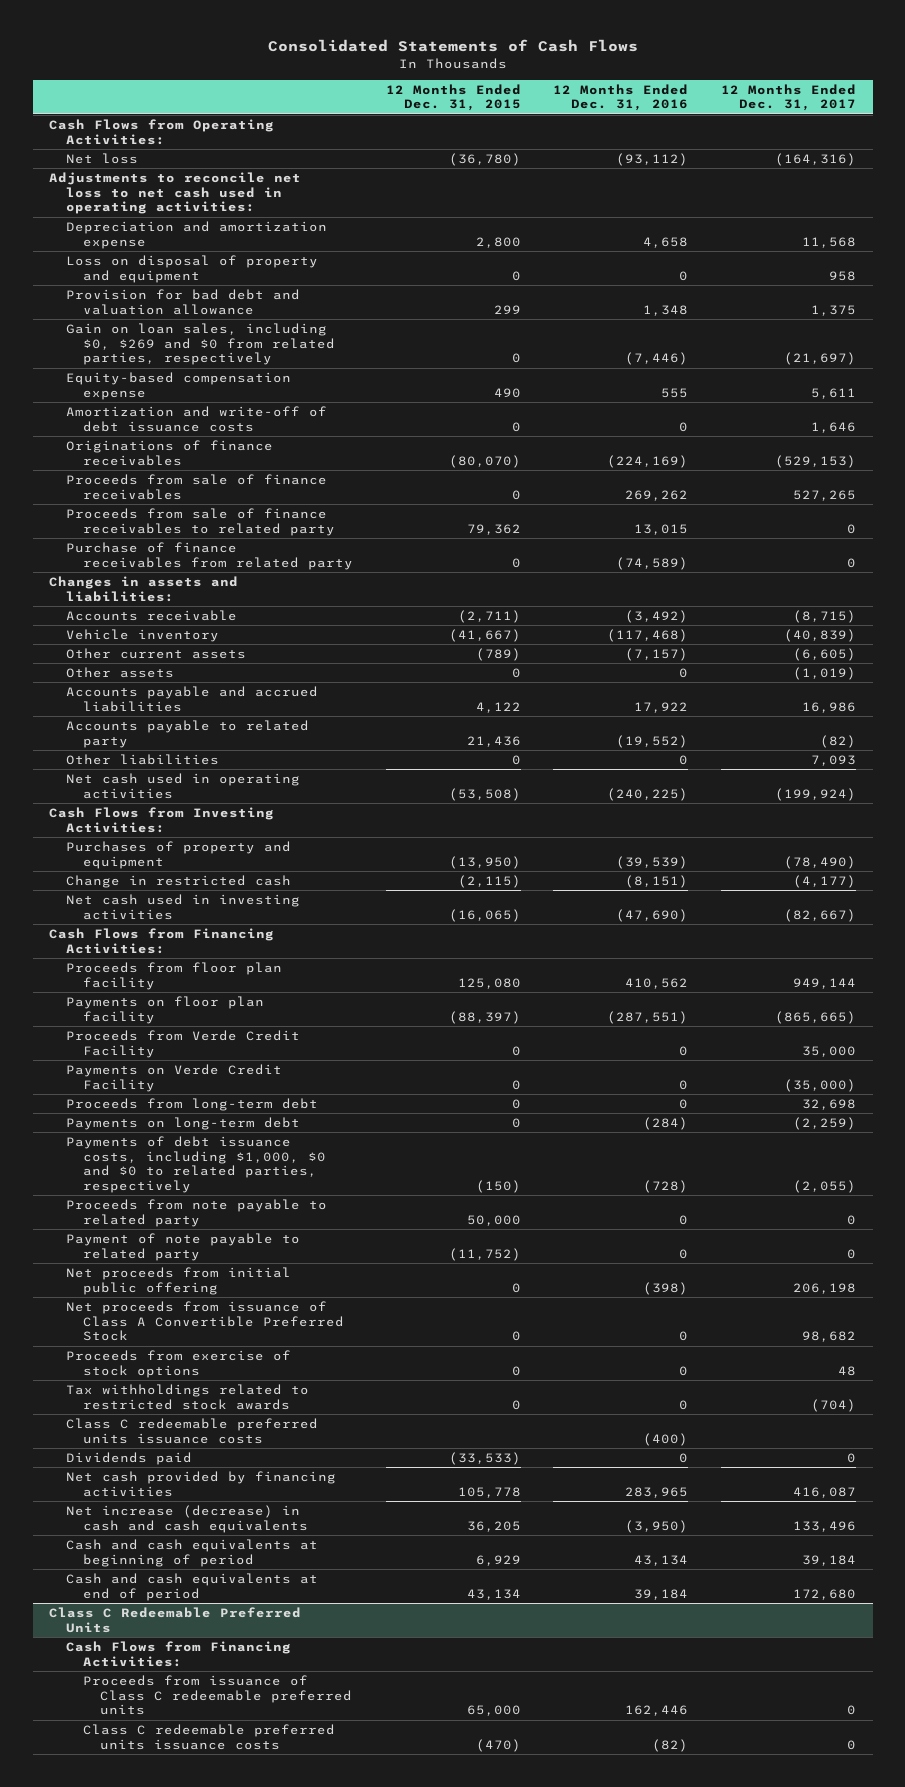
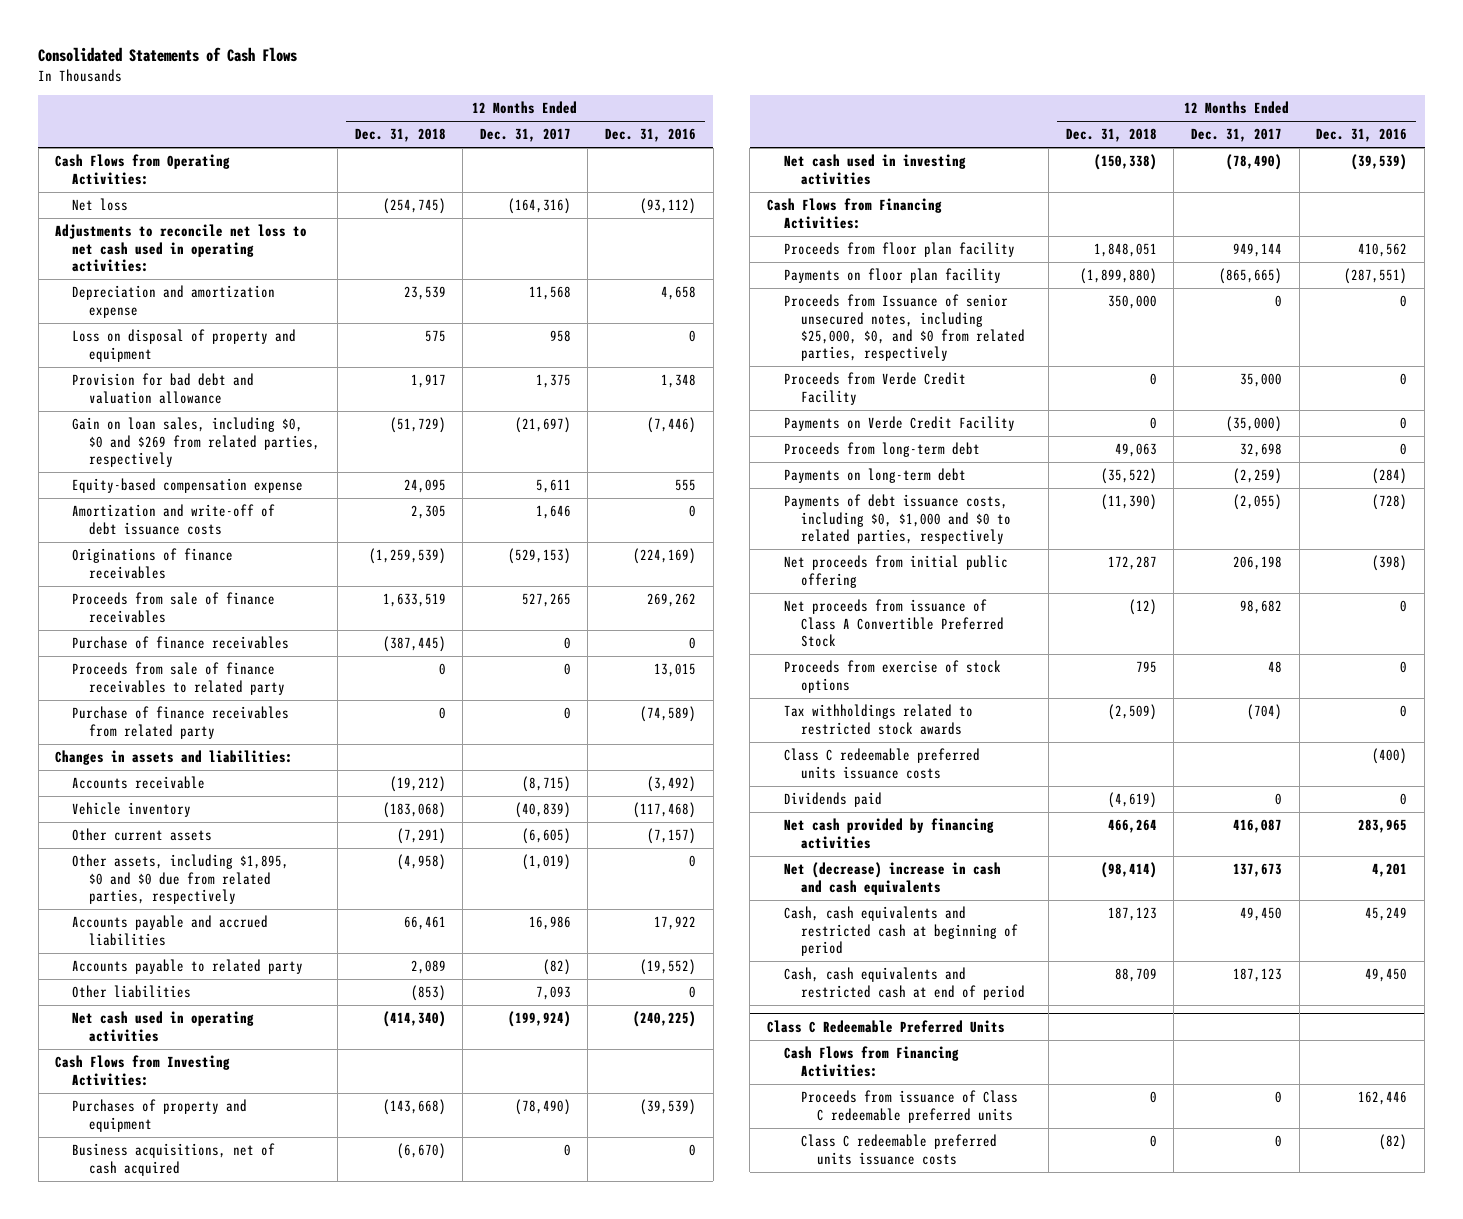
[385,83,521,112] 12 Months Ended Dec. 31, 2015 -> none
none -> [354,128,446,143] Dec. 31, 2018
[66,322,335,366] Gain on loan sales, including $0, $269 and $0 from related parties, respectively -> [72,417,321,467] Gain on loan sales, including $0, $0 and $269 from related parties, respectively
none -> [72,636,290,650] Purchase of finance receivables
[66,666,175,678] Other assets -> [72,854,290,904] Other assets, including $1,895, $0 and $0 due from related parties, respectively
[66,874,292,888] Change in restricted cash -> none
none -> [72,1143,276,1176] Business acquisitions, net of cash acquired
[616,908,689,922] (47,690) -> [1351,154,1408,171] (39,539)
[784,908,857,922] (82,667) -> [1226,154,1283,171] (78,490)
none -> [783,294,1025,362] Proceeds from Issuance of senior unsecured notes, including $25,000, $0, and $0 from related parties, respectively
[66,1198,328,1227] Proceeds from note payable to related party -> none
[66,1232,301,1261] Payment of note payable to related party -> none
[66,1135,326,1193] Payments of debt issuance costs, including $1,000, $0 and $0 to related parties, respectively -> [783,494,1011,544] Payments of debt issuance costs, including $0, $1,000 and $0 to related parties, respectively
[66,1504,308,1533] Net increase (decrease) in cash and cash equivalents -> [783,862,1001,895] Net (decrease) increase in cash and cash equivalents
[625,1519,689,1533] (3,950) -> [1372,863,1408,878] 4,201
[793,1520,857,1532] 133,496 -> [1233,863,1283,878] 137,673
[66,1538,319,1567] Cash and cash equivalents at beginning of period -> [783,906,1018,956] Cash, cash equivalents and restricted cash at beginning of period
[634,1554,689,1566] 43,134 -> [1365,907,1408,922] 45,249
[802,1554,857,1566] 39,184 -> [1240,907,1283,922] 49,450
[66,1572,319,1601] Cash and cash equivalents at end of period -> [783,967,1025,1000] Cash, cash equivalents and restricted cash at end of period
[634,1588,689,1600] 39,184 -> [1365,968,1408,983] 49,450
[793,1588,857,1600] 172,680 -> [1233,968,1283,983] 187,123

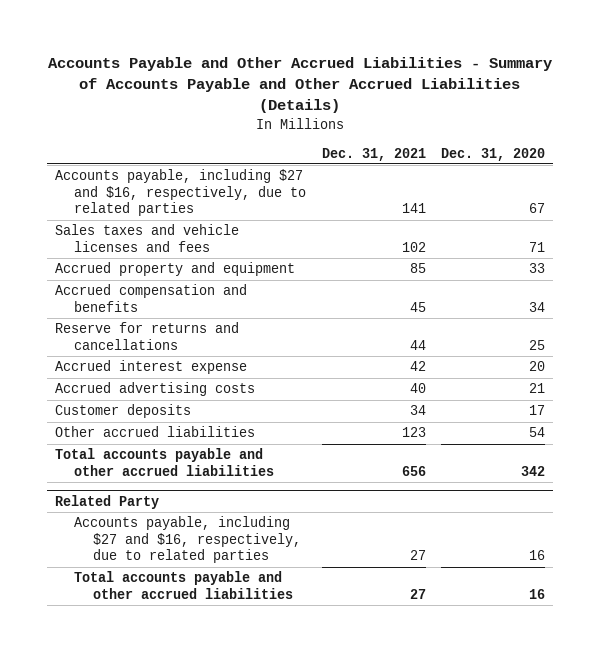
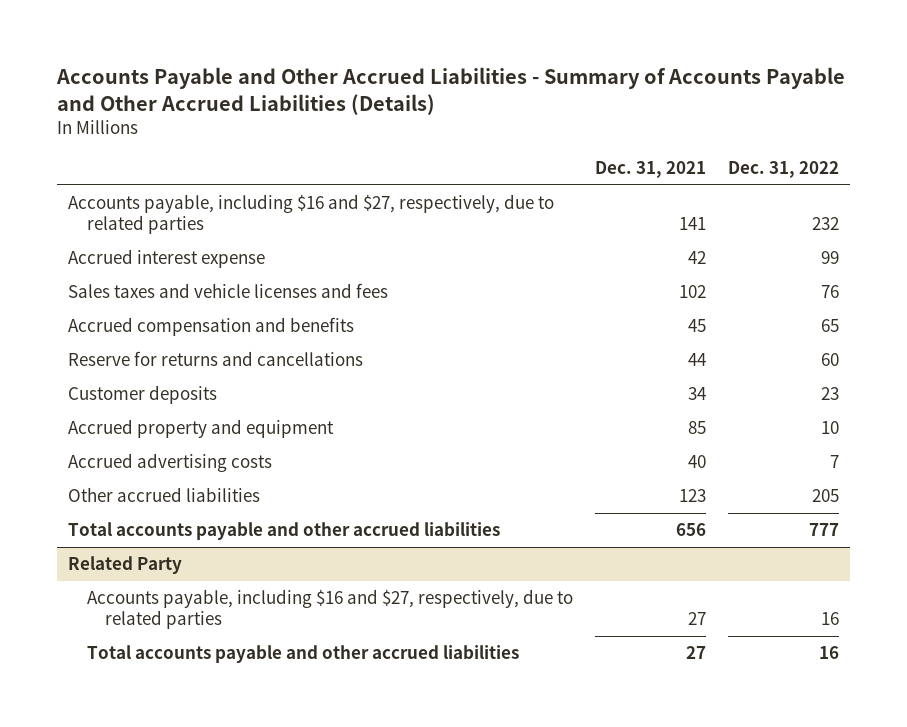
[441,147,546,161] Dec. 31, 2020 -> none
none -> [727,161,839,179] Dec. 31, 2022
[54,169,307,217] Accounts payable, including $27 and $16, respectively, due to related parties -> [68,194,555,235] Accounts payable, including $16 and $27, respectively, due to related parties
[54,360,247,375] Accrued interest expense -> [68,249,266,269] Accrued interest expense
[54,262,295,277] Accrued property and equipment -> [68,419,335,439] Accrued property and equipment
[54,382,255,397] Accrued advertising costs -> [68,453,273,473] Accrued advertising costs
[74,516,302,564] Accounts payable, including $27 and $16, respectively, due to related parties -> [86,589,573,630] Accounts payable, including $16 and $27, respectively, due to related parties

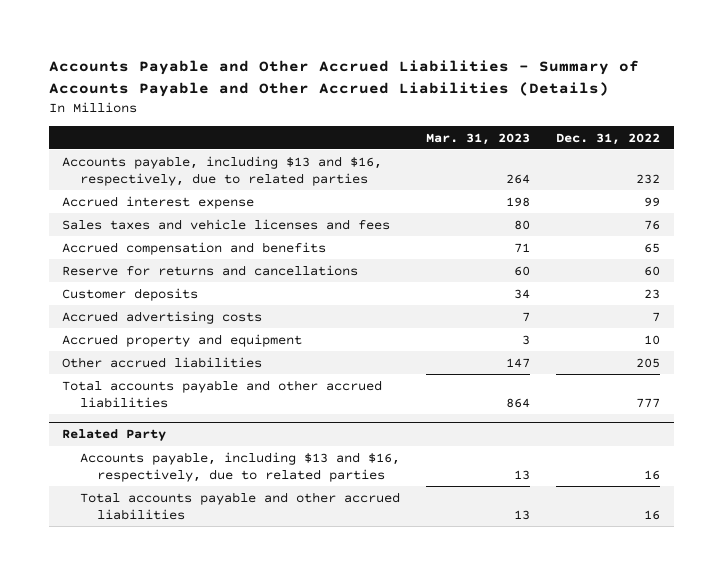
[594,161,706,179] Dec. 31, 2021 -> none
none -> [425,132,530,145] Mar. 31, 2023
[68,194,555,235] Accounts payable, including $16 and $27, respectively, due to related parties -> [62,155,383,186] Accounts payable, including $13 and $16, respectively, due to related parties
[68,419,335,439] Accrued property and equipment -> [62,333,303,347] Accrued property and equipment
[86,589,573,630] Accounts payable, including $16 and $27, respectively, due to related parties -> [79,451,400,482] Accounts payable, including $13 and $16, respectively, due to related parties

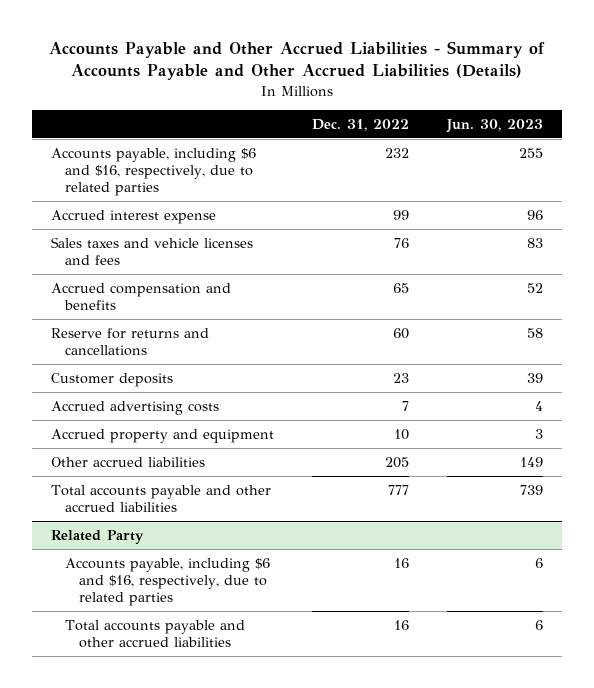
[425,132,530,145] Mar. 31, 2023 -> none
none -> [446,118,544,133] Jun. 30, 2023
[62,155,383,186] Accounts payable, including $13 and $16, respectively, due to related parties -> [50,147,256,197] Accounts payable, including $6 and $16, respectively, due to related parties
[79,451,400,482] Accounts payable, including $13 and $16, respectively, due to related parties -> [64,557,270,607] Accounts payable, including $6 and $16, respectively, due to related parties

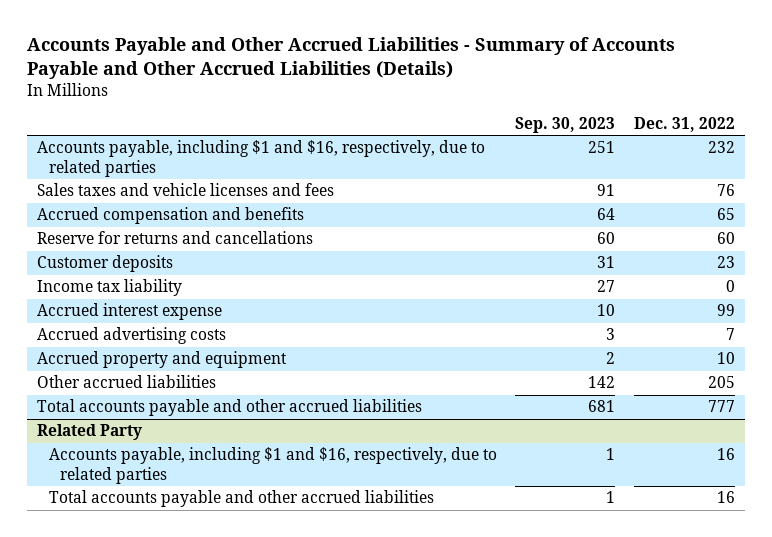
[446,118,544,133] Jun. 30, 2023 -> none
none -> [515,117,616,134] Sep. 30, 2023
[50,147,256,197] Accounts payable, including $6 and $16, respectively, due to related parties -> [36,140,485,177] Accounts payable, including $1 and $16, respectively, due to related parties
none -> [36,279,182,297] Income tax liability
[50,209,216,224] Accrued interest expense -> [36,303,222,321] Accrued interest expense
[64,557,270,607] Accounts payable, including $6 and $16, respectively, due to related parties -> [48,447,497,484] Accounts payable, including $1 and $16, respectively, due to related parties

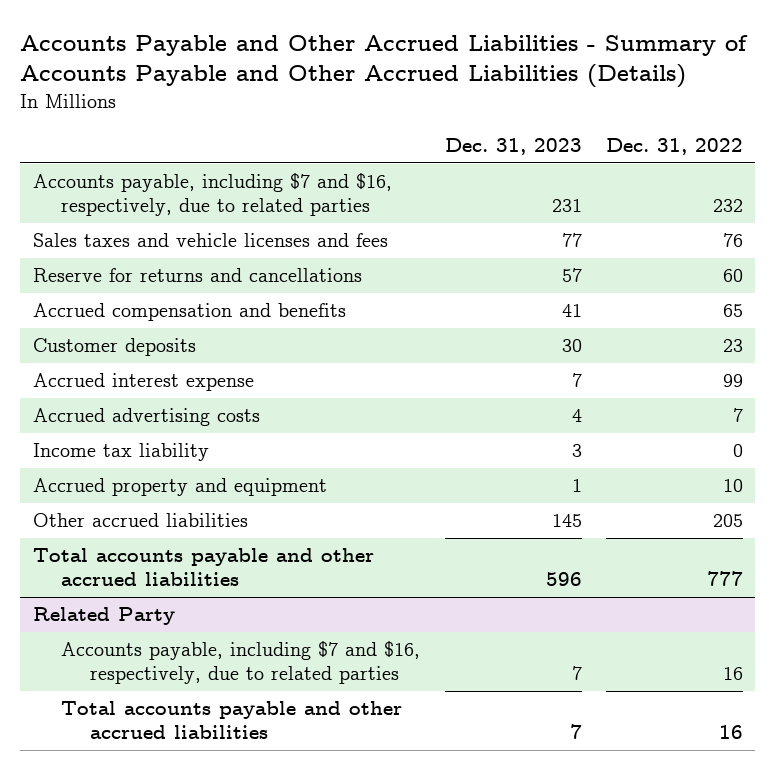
[515,117,616,134] Sep. 30, 2023 -> none
none -> [444,138,582,156] Dec. 31, 2023
[36,140,485,177] Accounts payable, including $1 and $16, respectively, due to related parties -> [32,173,392,217] Accounts payable, including $7 and $16, respectively, due to related parties
[36,207,304,225] Accrued compensation and benefits -> [32,303,346,322] Accrued compensation and benefits
[36,279,182,297] Income tax liability -> [32,443,209,462] Income tax liability
[48,447,497,484] Accounts payable, including $1 and $16, respectively, due to related parties -> [61,641,421,685] Accounts payable, including $7 and $16, respectively, due to related parties

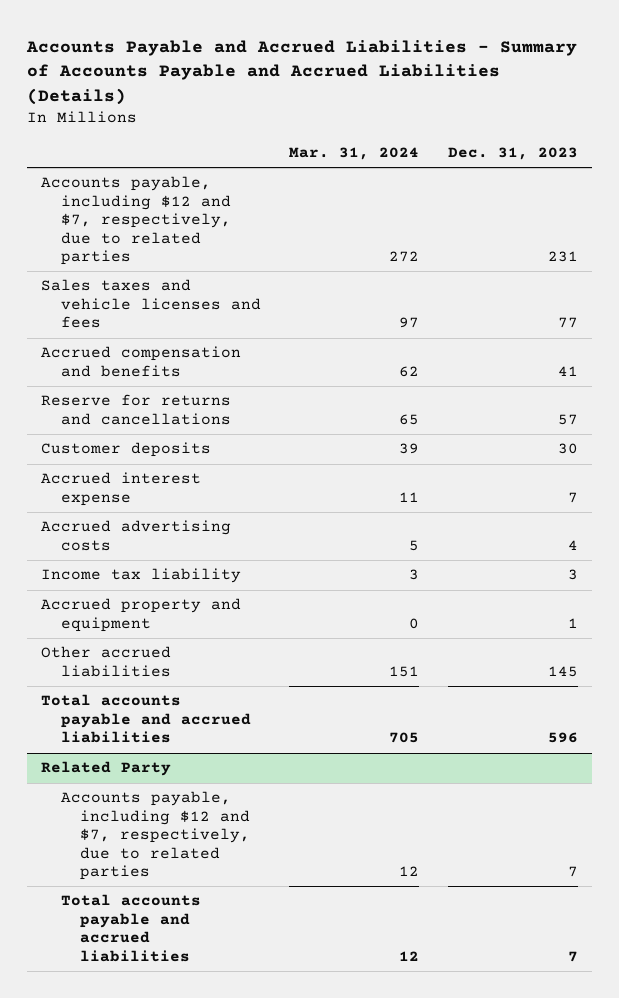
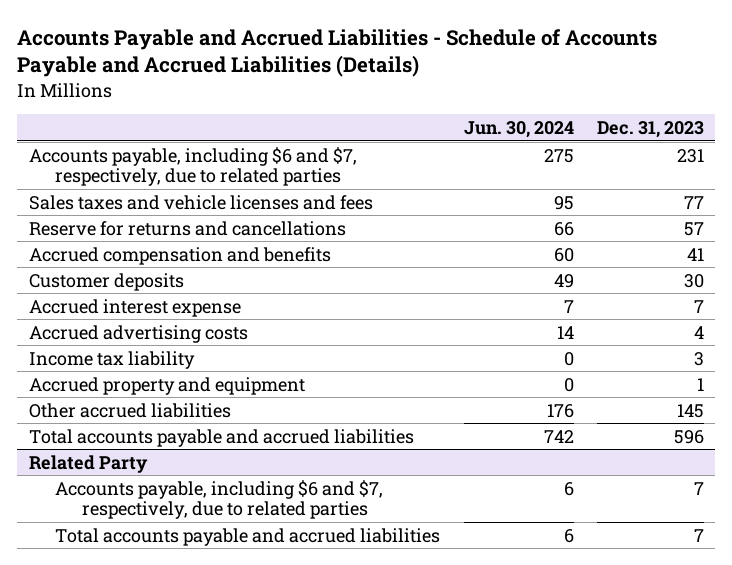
[26,39,578,105] Accounts Payable and Accrued Liabilities - Summary of Accounts Payable and Accrued Liabilities (Details) -> [17,28,658,78] Accounts Payable and Accrued Liabilities - Schedule of Accounts Payable and Accrued Liabilities (Details)
[289,147,420,161] Mar. 31, 2024 -> none
none -> [463,120,574,138] Jun. 30, 2024
[41,176,231,266] Accounts payable, including $12 and $7, respectively, due to related parties -> [28,146,357,187] Accounts payable, including $6 and $7, respectively, due to related parties
[41,346,242,377] Accrued compensation and benefits -> [28,246,331,265] Accrued compensation and benefits
[60,791,251,881] Accounts payable, including $12 and $7, respectively, due to related parties -> [55,479,384,520] Accounts payable, including $6 and $7, respectively, due to related parties

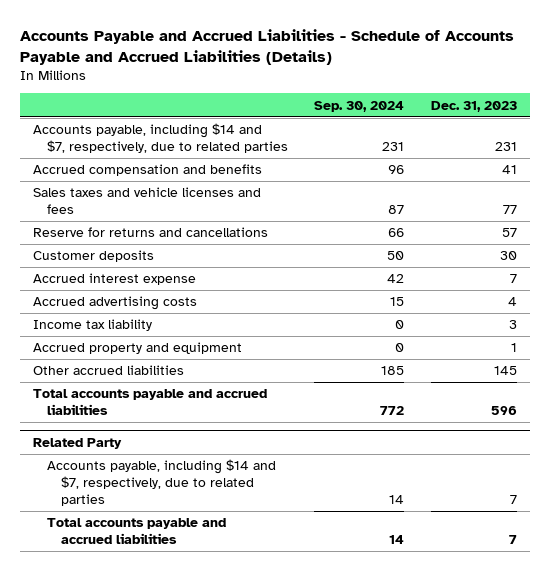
[463,120,574,138] Jun. 30, 2024 -> none
none -> [314,100,405,112] Sep. 30, 2024
[28,146,357,187] Accounts payable, including $6 and $7, respectively, due to related parties -> [33,123,289,154] Accounts payable, including $14 and $7, respectively, due to related parties
[28,246,331,265] Accrued compensation and benefits -> [33,164,263,177] Accrued compensation and benefits
[55,479,384,520] Accounts payable, including $6 and $7, respectively, due to related parties -> [47,459,277,506] Accounts payable, including $14 and $7, respectively, due to related parties

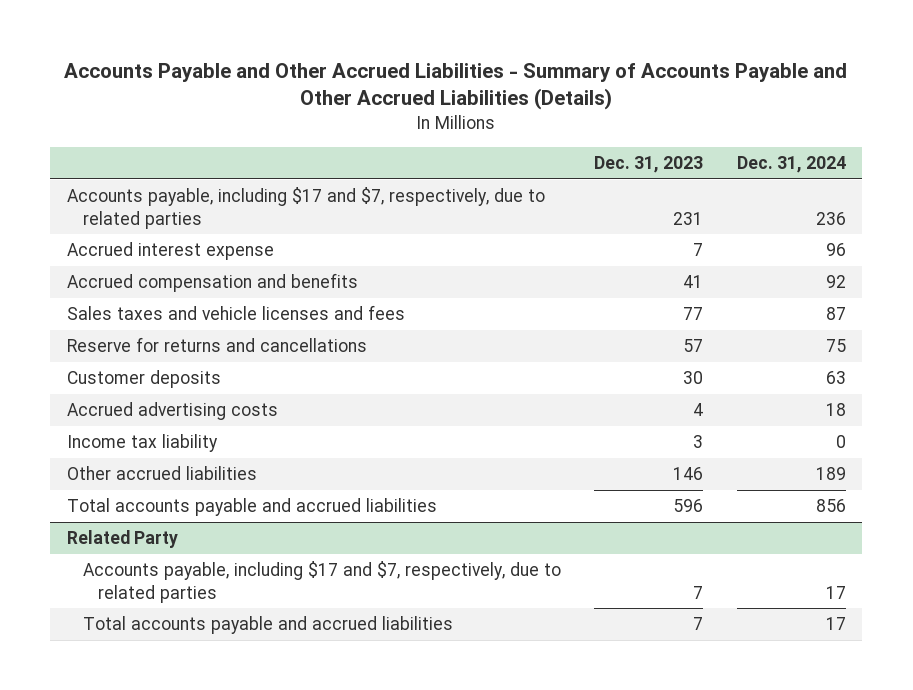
[20,28,515,65] Accounts Payable and Accrued Liabilities - Schedule of Accounts Payable and Accrued Liabilities (Details) -> [64,62,848,111] Accounts Payable and Other Accrued Liabilities - Summary of Accounts Payable and Other Accrued Liabilities (Details)
[314,100,405,112] Sep. 30, 2024 -> none
none -> [736,156,846,174] Dec. 31, 2024
[33,123,289,154] Accounts payable, including $14 and $7, respectively, due to related parties -> [67,187,546,229] Accounts payable, including $17 and $7, respectively, due to related parties
[33,273,197,286] Accrued interest expense -> [67,242,275,261] Accrued interest expense
[33,342,243,355] Accrued property and equipment -> none
[493,366,517,376] 145 -> [673,467,704,481] 146
[47,459,277,506] Accounts payable, including $14 and $7, respectively, due to related parties -> [82,561,561,603] Accounts payable, including $17 and $7, respectively, due to related parties

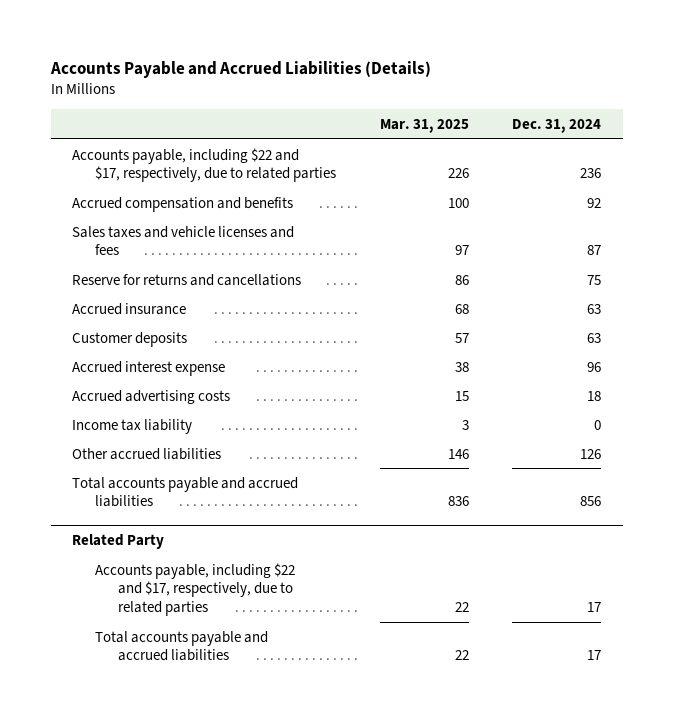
[64,62,848,111] Accounts Payable and Other Accrued Liabilities - Summary of Accounts Payable and Other Accrued Liabilities (Details) -> [49,60,431,78] Accounts Payable and Accrued Liabilities (Details)
[594,156,704,174] Dec. 31, 2023 -> none
none -> [379,118,469,133] Mar. 31, 2025
[67,187,546,229] Accounts payable, including $17 and $7, respectively, due to related parties -> [72,147,337,183] Accounts payable, including $22 and $17, respectively, due to related parties
none -> [72,302,187,315] Accrued insurance
[67,242,275,261] Accrued interest expense -> [72,360,226,376] Accrued interest expense
[815,467,846,481] 189 -> [580,448,602,459] 126
[82,561,561,603] Accounts payable, including $17 and $7, respectively, due to related parties -> [95,562,296,616] Accounts payable, including $22 and $17, respectively, due to related parties

